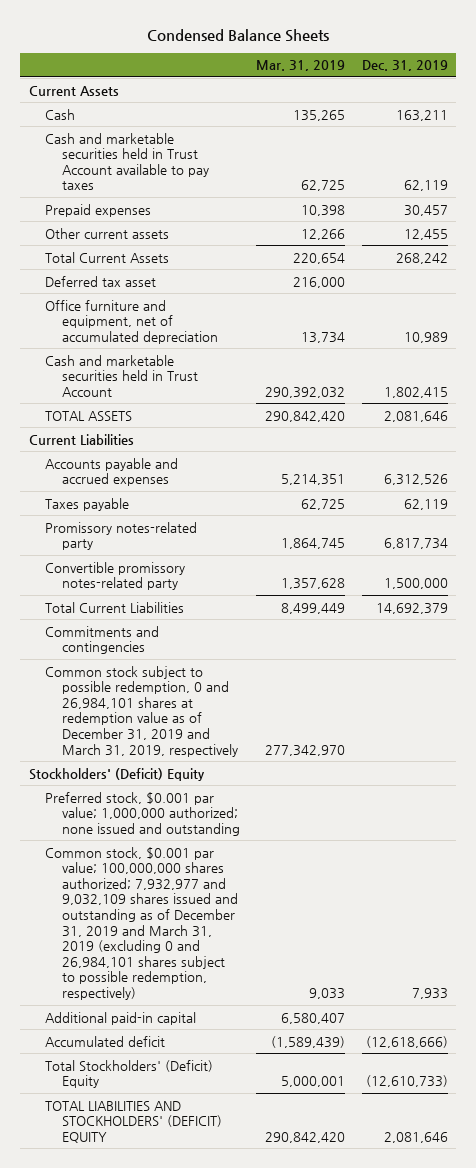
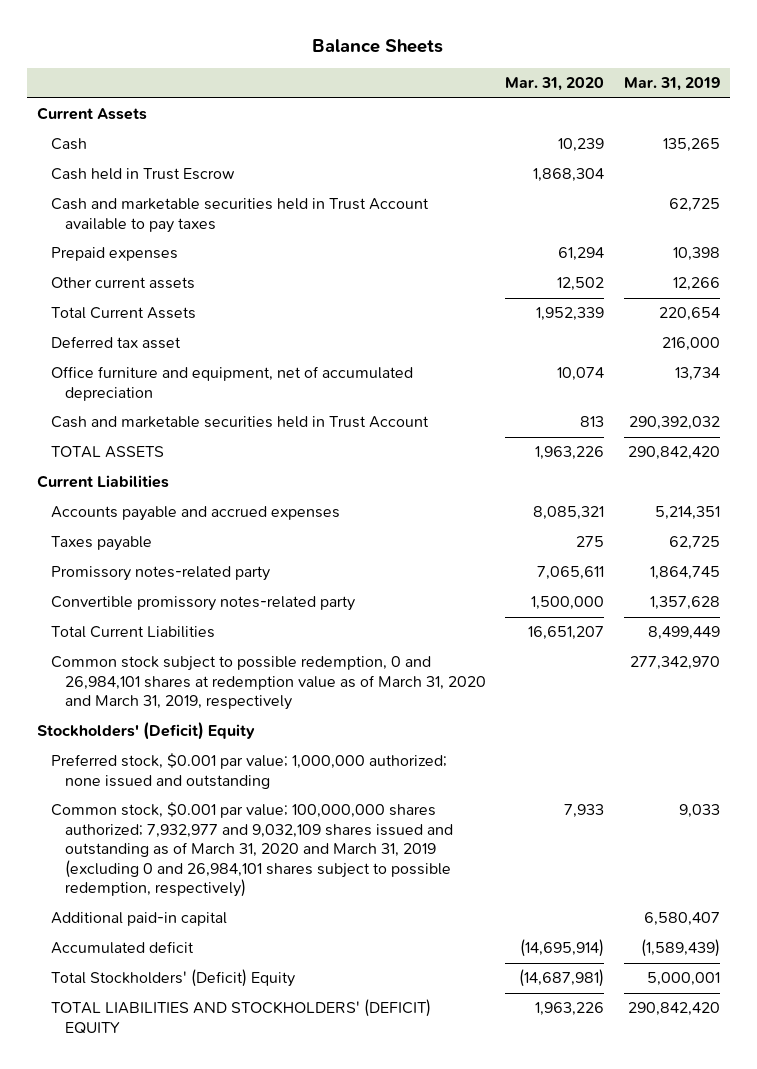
[147,28,330,42] Condensed Balance Sheets -> [312,38,444,53] Balance Sheets
[361,60,448,72] Dec. 31, 2019 -> none
none -> [505,77,605,92] Mar. 31, 2020
none -> [50,168,235,181] Cash held in Trust Escrow
[45,625,160,655] Commitments and contingencies -> none
[45,665,238,757] Common stock subject to possible redemption, 0 and 26,984,101 shares at redemption value as of December 31, 2019 and March 31, 2019, respectively -> [50,656,486,711] Common stock subject to possible redemption, 0 and 26,984,101 shares at redemption value as of March 31, 2020 and March 31, 2019, respectively
[45,846,238,1000] Common stock, $0.001 par value; 100,000,000 shares authorized; 7,932,977 and 9,032,109 shares issued and outstanding as of December 31, 2019 and March 31, 2019 (excluding 0 and 26,984,101 shares subject to possible redemption, respectively) -> [50,802,453,898] Common stock, $0.001 par value; 100,000,000 shares authorized; 7,932,977 and 9,032,109 shares issued and outstanding as of March 31, 2020 and March 31, 2019 (excluding 0 and 26,984,101 shares subject to possible redemption, respectively)

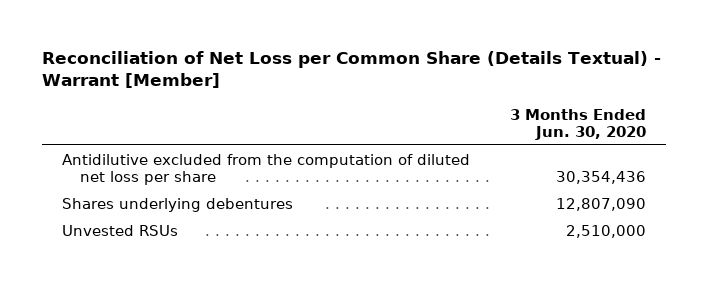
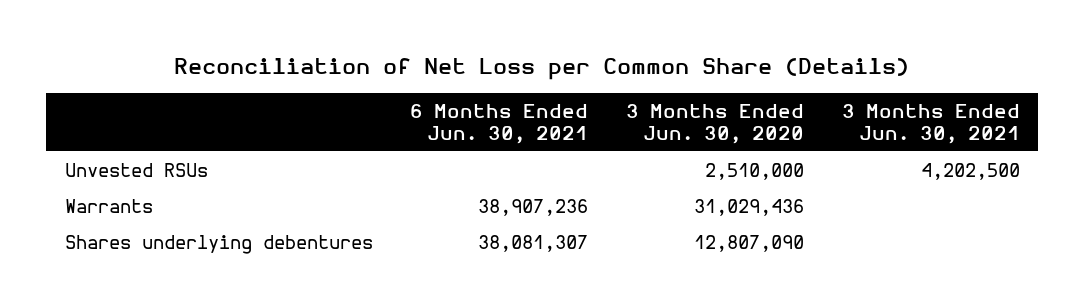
[42,51,662,89] Reconciliation of Net Loss per Common Share (Details Textual) - Warrant [Member] -> [174,58,910,81] Reconciliation of Net Loss per Common Share (Details)
none -> [410,103,589,145] 6 Months Ended Jun. 30, 2021
none -> [841,103,1020,145] 3 Months Ended Jun. 30, 2021
[61,153,470,185] Antidilutive excluded from the computation of diluted net loss per share -> none
none -> [64,198,153,213] Warrants
[61,197,293,212] Shares underlying debentures -> [64,234,373,254] Shares underlying debentures

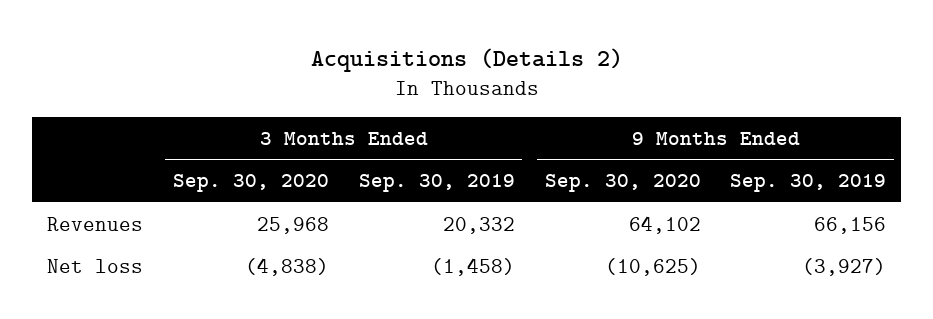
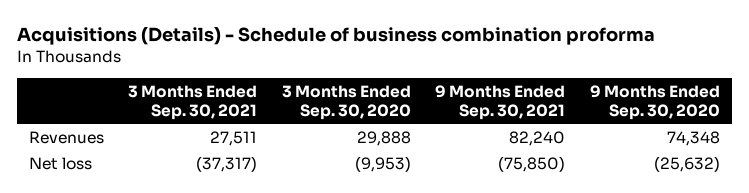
[310,47,623,72] Acquisitions (Details 2) -> [16,26,655,45] Acquisitions (Details) - Schedule of business combination proforma
[358,174,515,193] Sep. 30, 2019 -> none
[730,174,887,193] Sep. 30, 2019 -> none
none -> [128,84,258,120] 3 Months Ended Sep. 30, 2021
none -> [435,84,566,120] 9 Months Ended Sep. 30, 2021
[256,216,329,234] 25,968 -> [356,130,411,146] 29,888
[628,215,701,234] 64,102 -> [666,130,720,146] 74,348
[244,257,329,276] (4,838) -> [354,155,411,172] (9,953)
[604,257,701,276] (10,625) -> [653,155,720,172] (25,632)

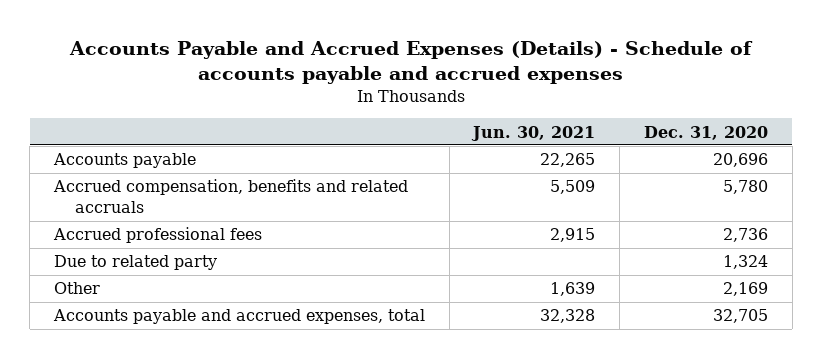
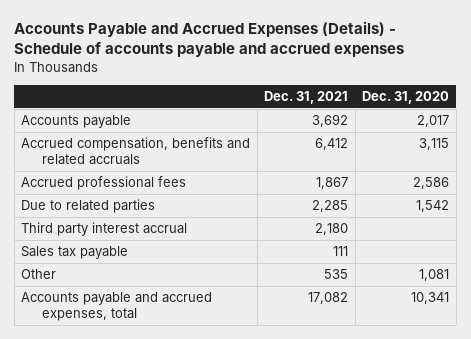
[471,125,596,141] Jun. 30, 2021 -> none
none -> [264,90,349,104] Dec. 31, 2021
[712,153,768,168] 20,696 -> [417,115,450,128] 2,017
[722,180,768,195] 5,780 -> [419,138,450,151] 3,115
[722,228,768,243] 2,736 -> [413,177,450,190] 2,586
[54,255,218,271] Due to related party -> [21,199,156,214] Due to related parties
[722,255,768,270] 1,324 -> [416,200,450,213] 1,542
none -> [21,222,188,237] Third party interest accrual
none -> [21,246,129,260] Sales tax payable
[722,282,768,297] 2,169 -> [419,269,450,282] 1,081
[712,309,768,324] 32,705 -> [411,292,450,305] 10,341

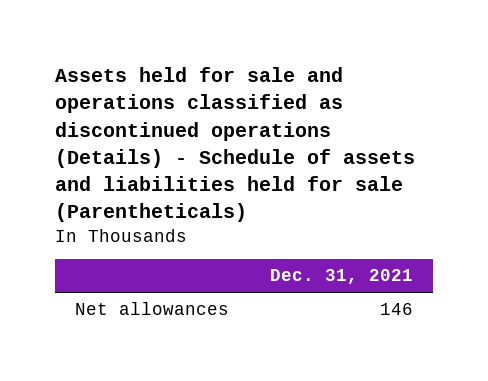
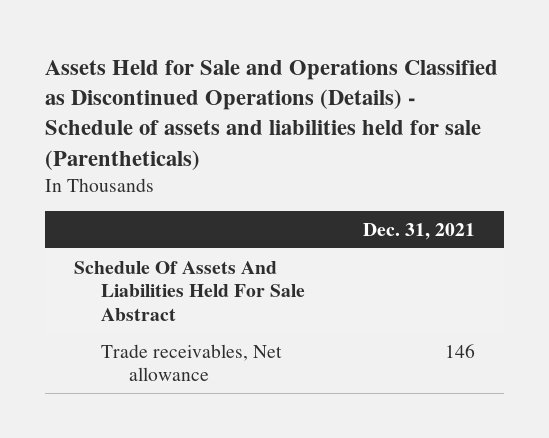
[55,67,416,223] Assets held for sale and operations classified as discontinued operations (Details) - Schedule of assets and liabilities held for sale (Parentheticals) -> [44,59,498,170] Assets Held for Sale and Operations Classified as Discontinued Operations (Details) - Schedule of assets and liabilities held for sale (Parentheticals)
none -> [73,260,306,321] Schedule Of Assets And Liabilities Held For Sale Abstract
[75,302,230,316] Net allowances -> [101,343,283,382] Trade receivables, Net allowance

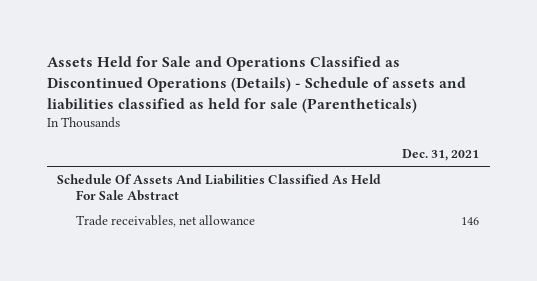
[44,59,498,170] Assets Held for Sale and Operations Classified as Discontinued Operations (Details) - Schedule of assets and liabilities held for sale (Parentheticals) -> [46,56,466,114] Assets Held for Sale and Operations Classified as Discontinued Operations (Details) - Schedule of assets and liabilities classified as held for sale (Parentheticals)
[73,260,306,321] Schedule Of Assets And Liabilities Held For Sale Abstract -> [57,174,382,201] Schedule Of Assets And Liabilities Classified As Held For Sale Abstract
[101,343,283,382] Trade receivables, Net allowance -> [76,215,256,228] Trade receivables, net allowance

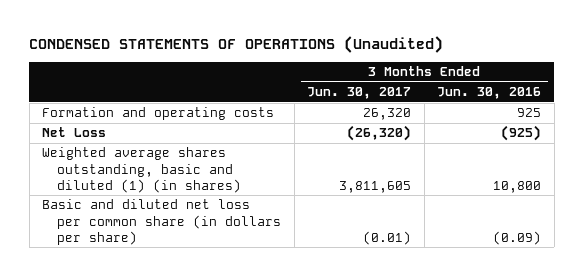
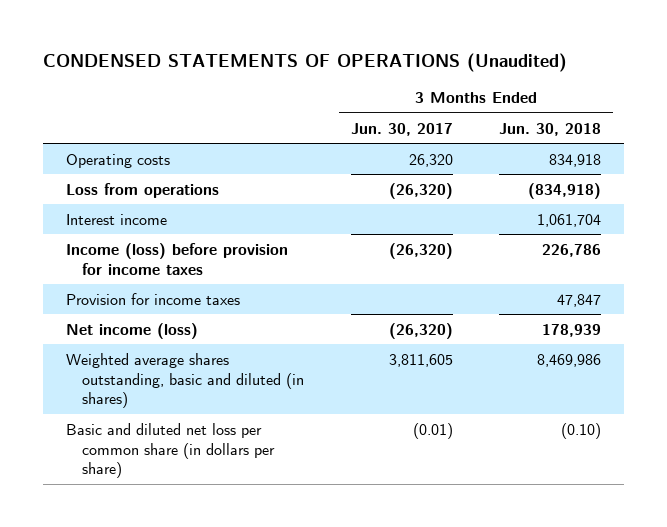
[437,87,542,100] Jun. 30, 2016 -> none
none -> [499,122,602,136] Jun. 30, 2018
[42,107,275,121] Formation and operating costs -> [66,153,171,168] Operating costs
none -> [66,182,220,198] Loss from operations
none -> [66,213,168,225] Interest income
none -> [66,242,289,275] Income (loss) before provision for income taxes
none -> [66,292,241,305] Provision for income taxes
[42,127,107,138] Net Loss -> [66,322,199,339] Net income (loss)
[42,147,242,193] Weighted average shares outstanding, basic and diluted (1) (in shares) -> [66,352,305,409] Weighted average shares outstanding, basic and diluted (in shares)

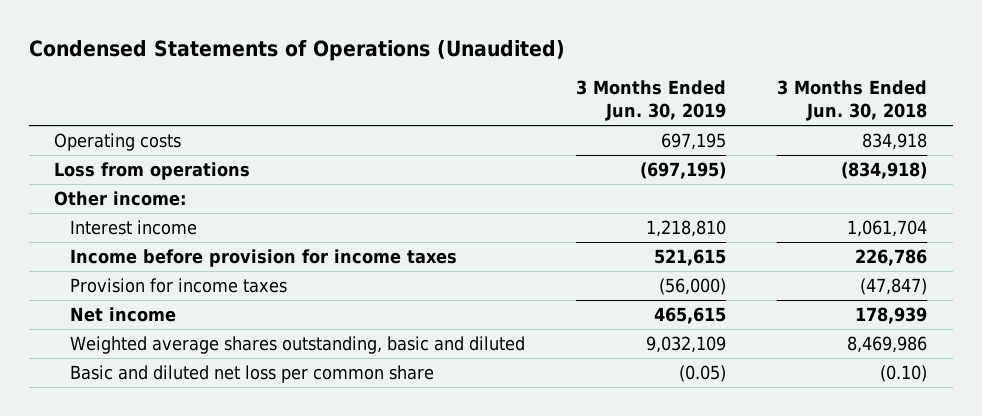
[42,52,567,72] CONDENSED STATEMENTS OF OPERATIONS (Unaudited) -> [28,40,565,62] Condensed Statements of Operations (Unaudited)
[350,122,453,136] Jun. 30, 2017 -> none
none -> [576,80,727,122] 3 Months Ended Jun. 30, 2019
none -> [54,190,187,206] Other income:
[66,242,289,275] Income (loss) before provision for income taxes -> [70,248,458,267] Income before provision for income taxes
[557,293,602,307] 47,847 -> [860,277,928,295] (47,847)
[66,322,199,339] Net income (loss) -> [70,306,177,322] Net income
[66,352,305,409] Weighted average shares outstanding, basic and diluted (in shares) -> [70,335,526,354] Weighted average shares outstanding, basic and diluted
[66,422,276,479] Basic and diluted net loss per common share (in dollars per share) -> [70,364,435,383] Basic and diluted net loss per common share

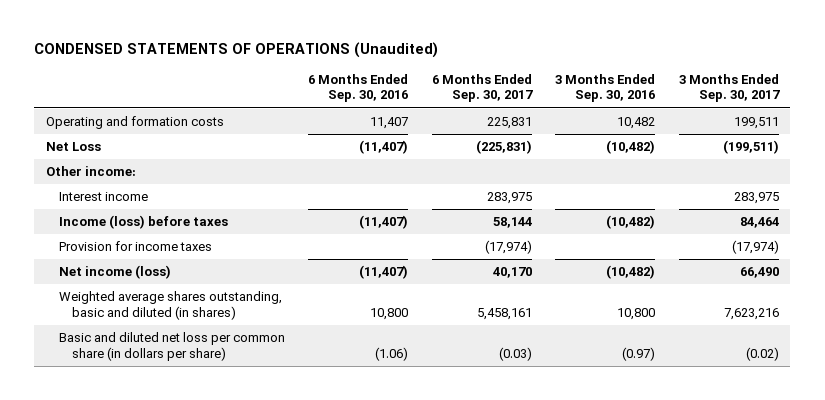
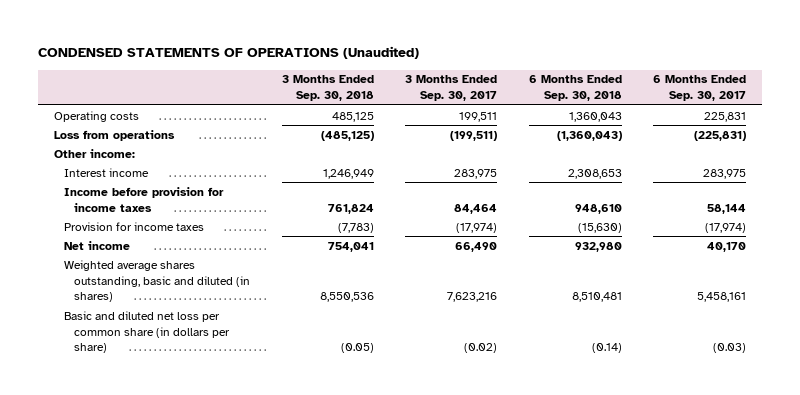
[308,73,409,103] 6 Months Ended Sep. 30, 2016 -> none
[555,73,656,103] 3 Months Ended Sep. 30, 2016 -> none
none -> [281,75,374,102] 3 Months Ended Sep. 30, 2018
none -> [528,75,622,102] 6 Months Ended Sep. 30, 2018
[45,116,224,130] Operating and formation costs -> [54,110,140,122] Operating costs
[45,142,101,152] Net Loss -> [54,129,176,141] Loss from operations
[59,215,229,230] Income (loss) before taxes -> [64,186,225,212] Income before provision for income taxes
[59,265,172,280] Net income (loss) -> [64,240,131,250] Net income

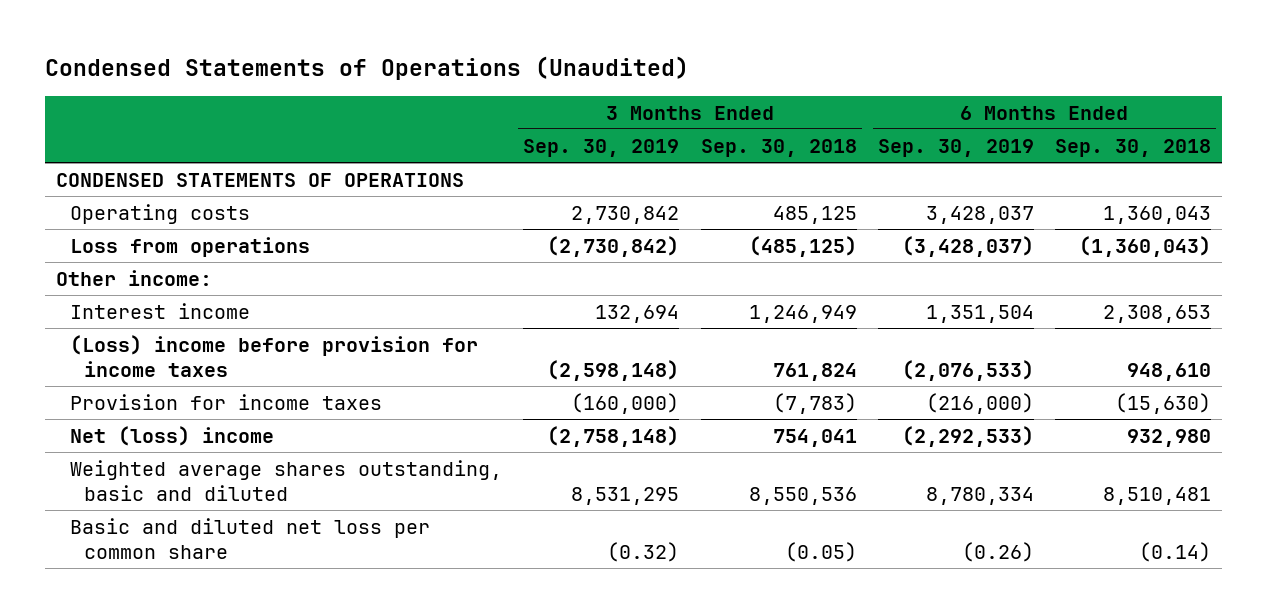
[38,46,420,60] CONDENSED STATEMENTS OF OPERATIONS (Unaudited) -> [45,56,690,81] Condensed Statements of Operations (Unaudited)
[405,75,498,102] 3 Months Ended Sep. 30, 2017 -> none
[653,75,747,102] 6 Months Ended Sep. 30, 2017 -> none
none -> [523,138,680,157] Sep. 30, 2019
none -> [877,138,1034,157] Sep. 30, 2019
none -> [56,172,465,187] CONDENSED STATEMENTS OF OPERATIONS
[64,186,225,212] Income before provision for income taxes -> [70,334,479,377] (Loss) income before provision for income taxes
[64,240,131,250] Net income -> [70,425,275,446] Net (loss) income
[64,259,251,303] Weighted average shares outstanding, basic and diluted (in shares) -> [70,459,503,501] Weighted average shares outstanding, basic and diluted
[64,310,231,354] Basic and diluted net loss per common share (in dollars per share) -> [70,517,431,559] Basic and diluted net loss per common share

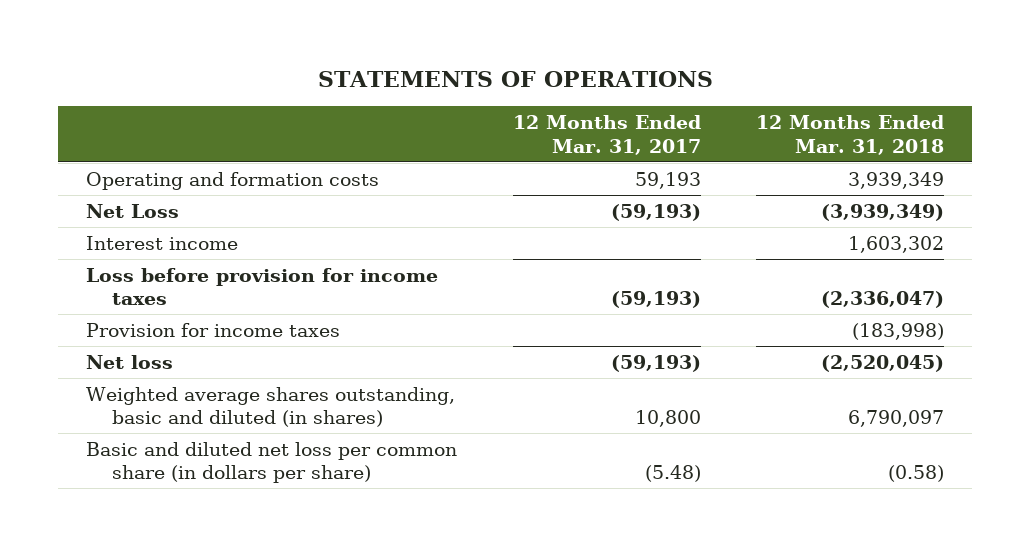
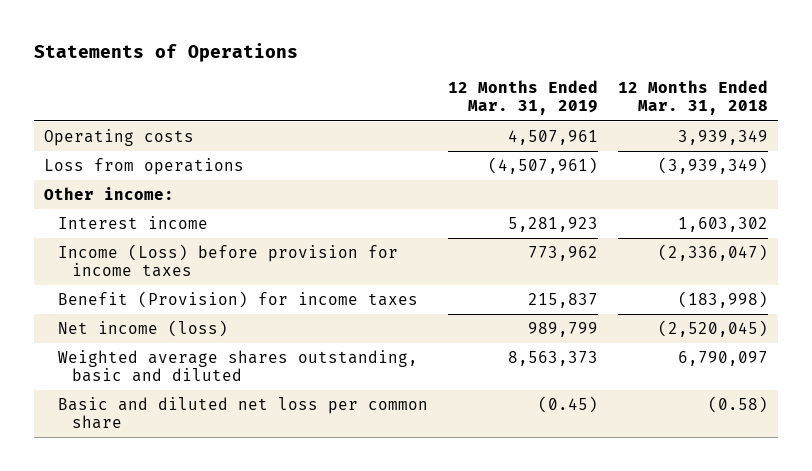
[318,71,714,88] STATEMENTS OF OPERATIONS -> [34,42,299,62] Statements of Operations
[512,115,701,155] 12 Months Ended Mar. 31, 2017 -> none
none -> [447,80,598,116] 12 Months Ended Mar. 31, 2019
[85,171,379,190] Operating and formation costs -> [44,128,195,146] Operating costs
[85,203,179,218] Net Loss -> [44,157,245,175] Loss from operations
none -> [44,186,175,200] Other income:
[85,267,438,306] Loss before provision for income taxes -> [58,243,399,278] Income (Loss) before provision for income taxes
[85,322,340,337] Provision for income taxes -> [58,290,419,308] Benefit (Provision) for income taxes
[85,354,173,369] Net loss -> [58,319,229,337] Net income (loss)
[85,386,455,428] Weighted average shares outstanding, basic and diluted (in shares) -> [58,349,419,383] Weighted average shares outstanding, basic and diluted
[85,441,457,484] Basic and diluted net loss per common share (in dollars per share) -> [58,396,429,430] Basic and diluted net loss per common share

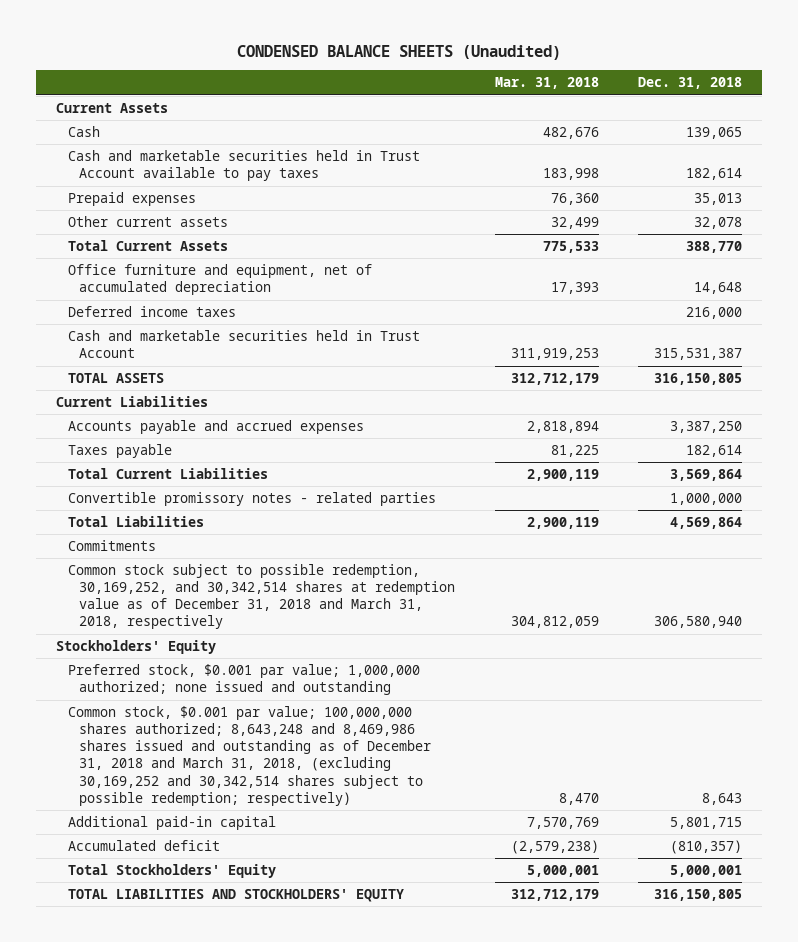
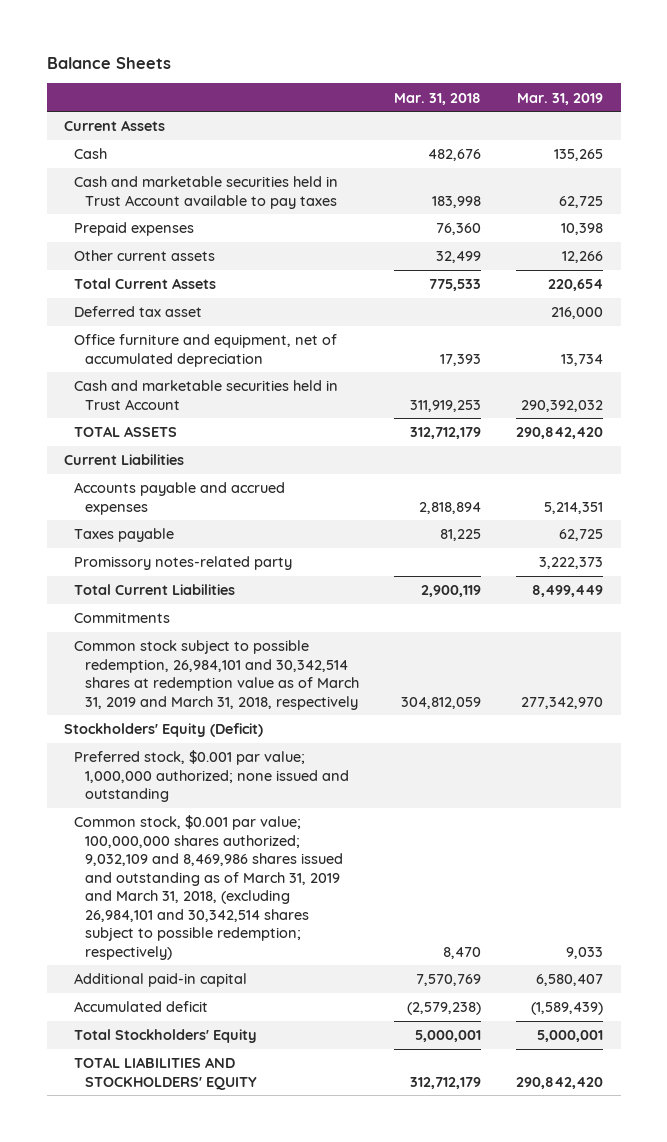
[236,44,561,60] CONDENSED BALANCE SHEETS (Unaudited) -> [46,56,171,69] Balance Sheets
[638,77,743,90] Dec. 31, 2018 -> none
none -> [517,92,604,105] Mar. 31, 2019
none -> [74,306,203,318] Deferred tax asset
[67,306,236,318] Deferred income taxes -> none
none -> [74,556,293,571] Promissory notes-related party
[67,492,436,507] Convertible promissory notes - related parties -> none
[67,516,204,528] Total Liabilities -> none
[67,564,456,630] Common stock subject to possible redemption, 30,169,252, and 30,342,514 shares at redemption value as of December 31, 2018 and March 31, 2018, respectively -> [74,640,359,710] Common stock subject to possible redemption, 26,984,101 and 30,342,514 shares at redemption value as of March 31, 2019 and March 31, 2018, respectively
[55,640,216,655] Stockholders' Equity -> [64,723,264,738] Stockholders' Equity (Deficit)
[67,706,432,806] Common stock, $0.001 par value; 100,000,000 shares authorized; 8,643,248 and 8,469,986 shares issued and outstanding as of December 31, 2018 and March 31, 2018, (excluding 30,169,252 and 30,342,514 shares subject to possible redemption; respectively) -> [74,815,343,960] Common stock, $0.001 par value; 100,000,000 shares authorized; 9,032,109 and 8,469,986 shares issued and outstanding as of March 31, 2019 and March 31, 2018, (excluding 26,984,101 and 30,342,514 shares subject to possible redemption; respectively)

